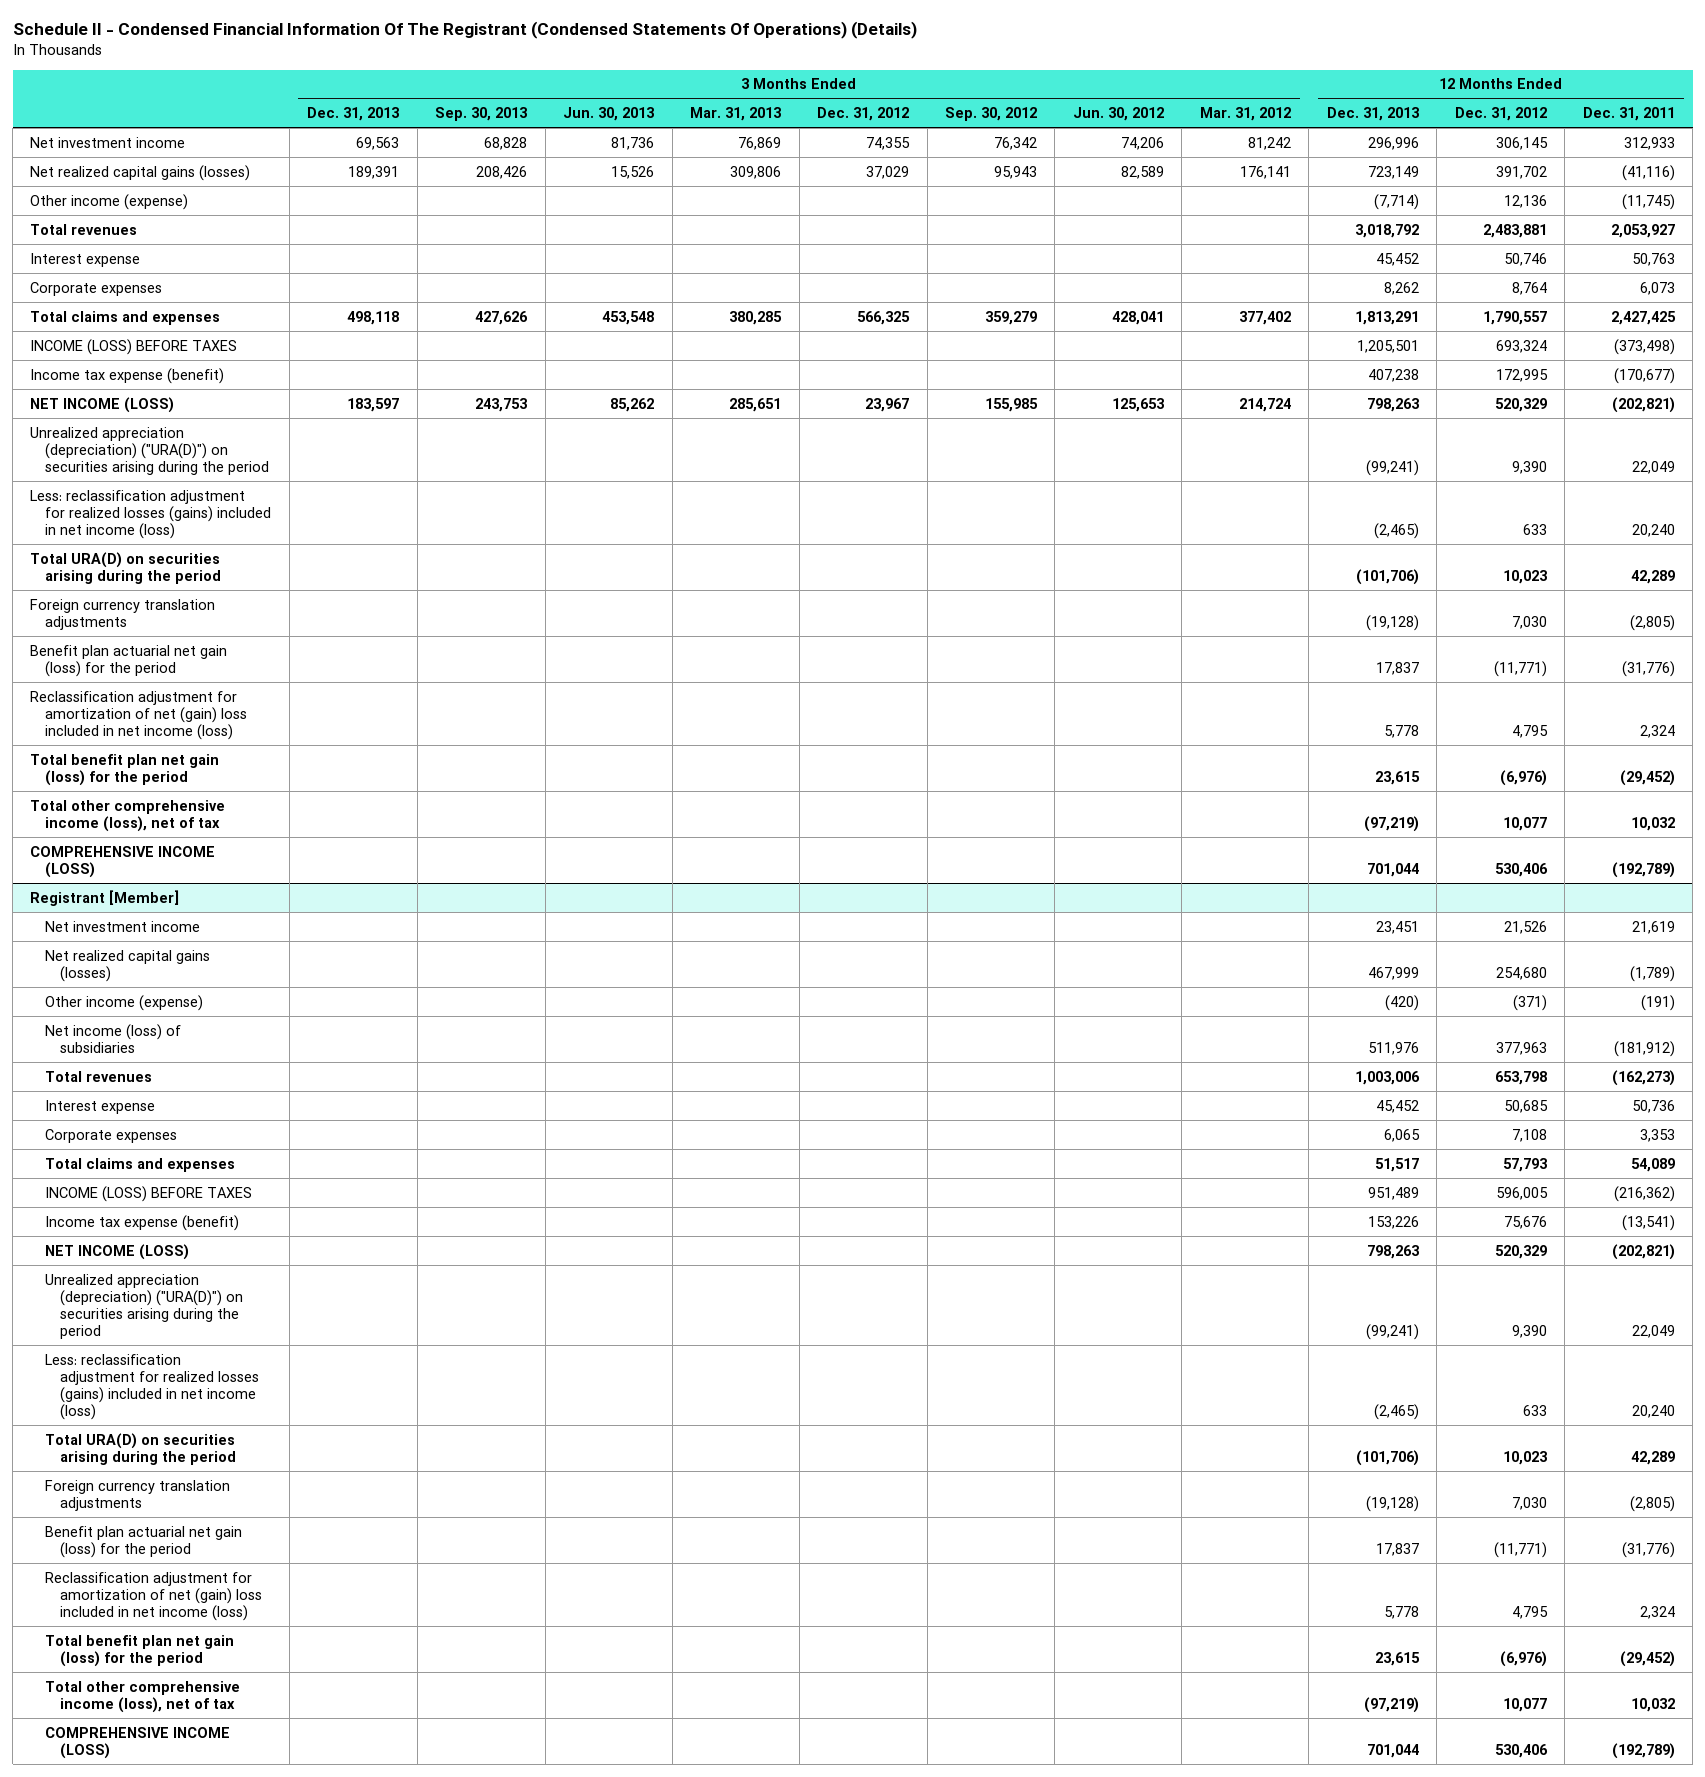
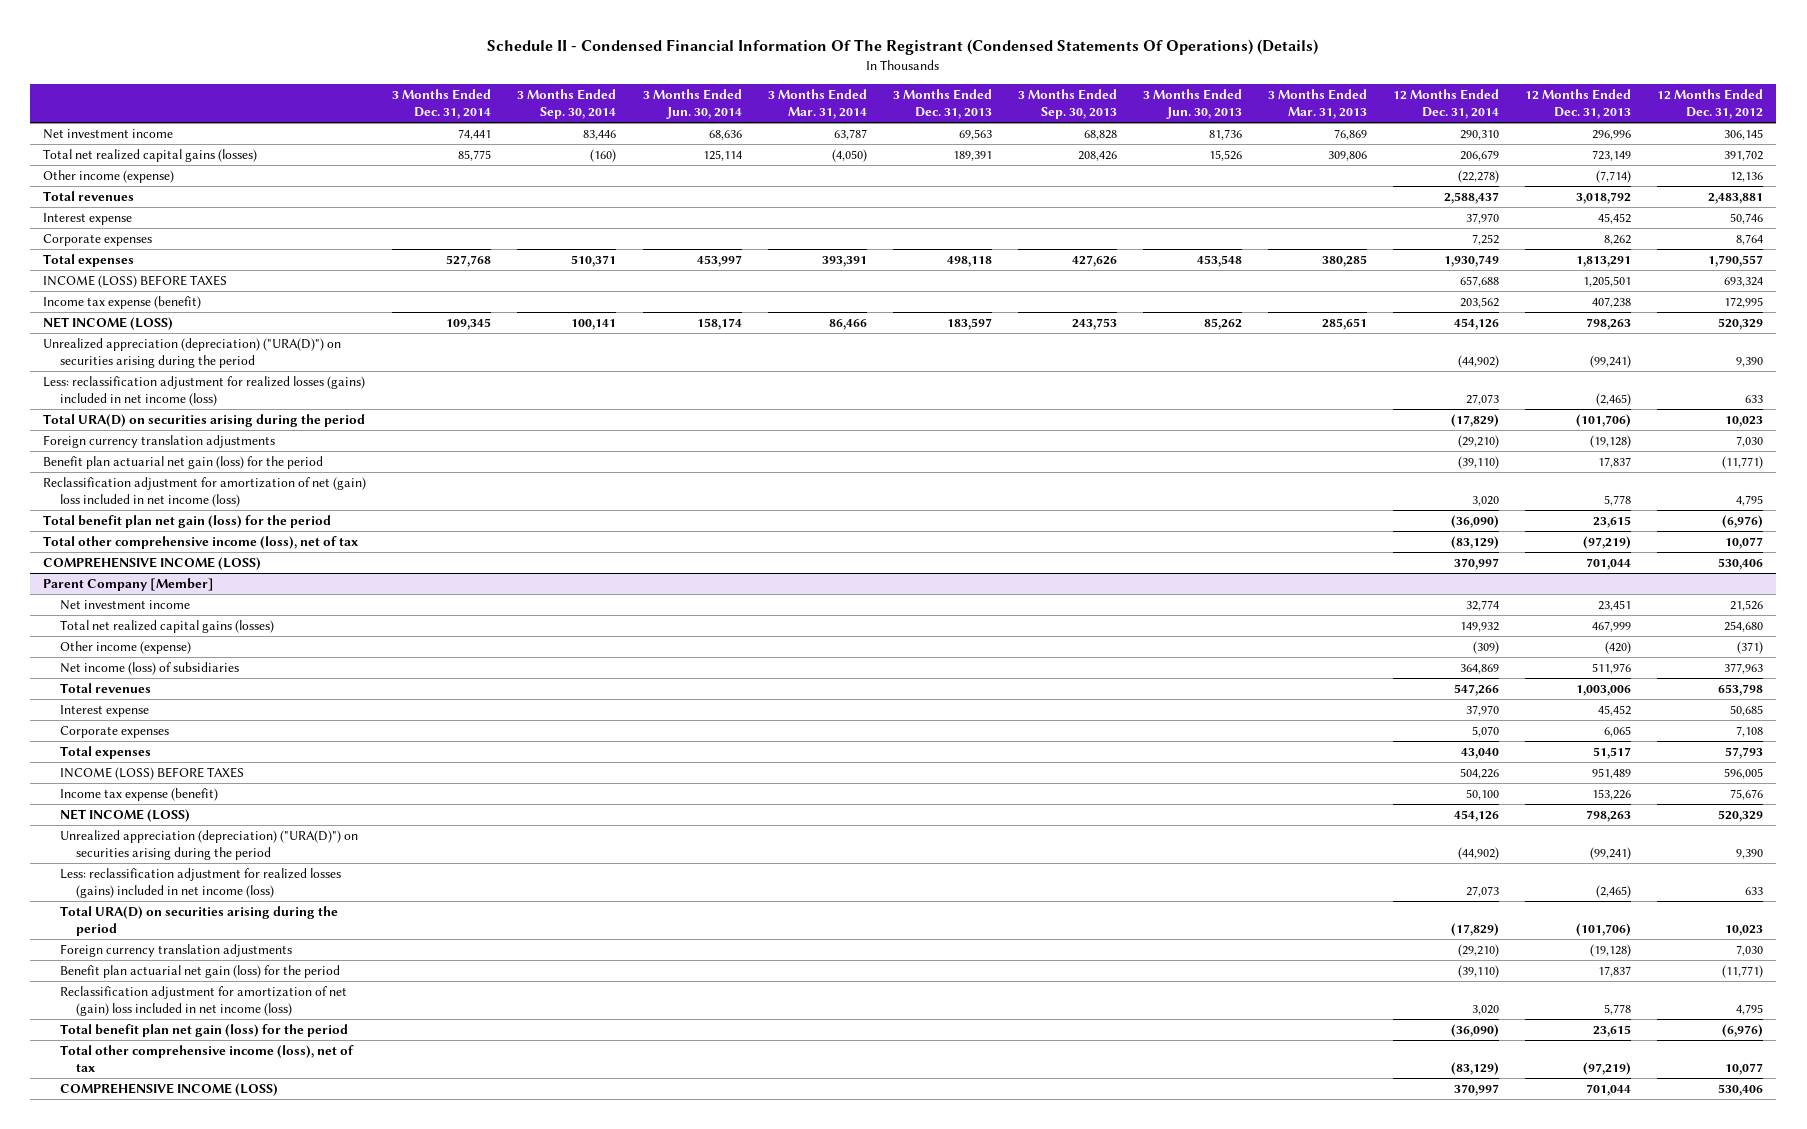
[817,107,910,122] Dec. 31, 2012 -> none
[944,107,1037,122] Sep. 30, 2012 -> none
[1072,107,1164,122] Jun. 30, 2012 -> none
[1199,107,1291,122] Mar. 31, 2012 -> none
[1582,107,1675,122] Dec. 31, 2011 -> none
none -> [392,88,492,119] 3 Months Ended Dec. 31, 2014
none -> [517,88,617,119] 3 Months Ended Sep. 30, 2014
none -> [642,88,742,119] 3 Months Ended Jun. 30, 2014
none -> [767,88,867,119] 3 Months Ended Mar. 31, 2014
none -> [1393,88,1500,119] 12 Months Ended Dec. 31, 2014
[30,164,251,181] Net realized capital gains (losses) -> [43,149,258,163] Total net realized capital gains (losses)
[30,310,221,325] Total claims and expenses -> [43,254,135,268] Total expenses
[30,889,180,906] Registrant [Member] -> none
none -> [43,578,215,592] Parent Company [Member]
[45,949,211,982] Net realized capital gains (losses) -> [59,620,274,634] Total net realized capital gains (losses)
[45,1157,236,1172] Total claims and expenses -> [59,746,151,760] Total expenses

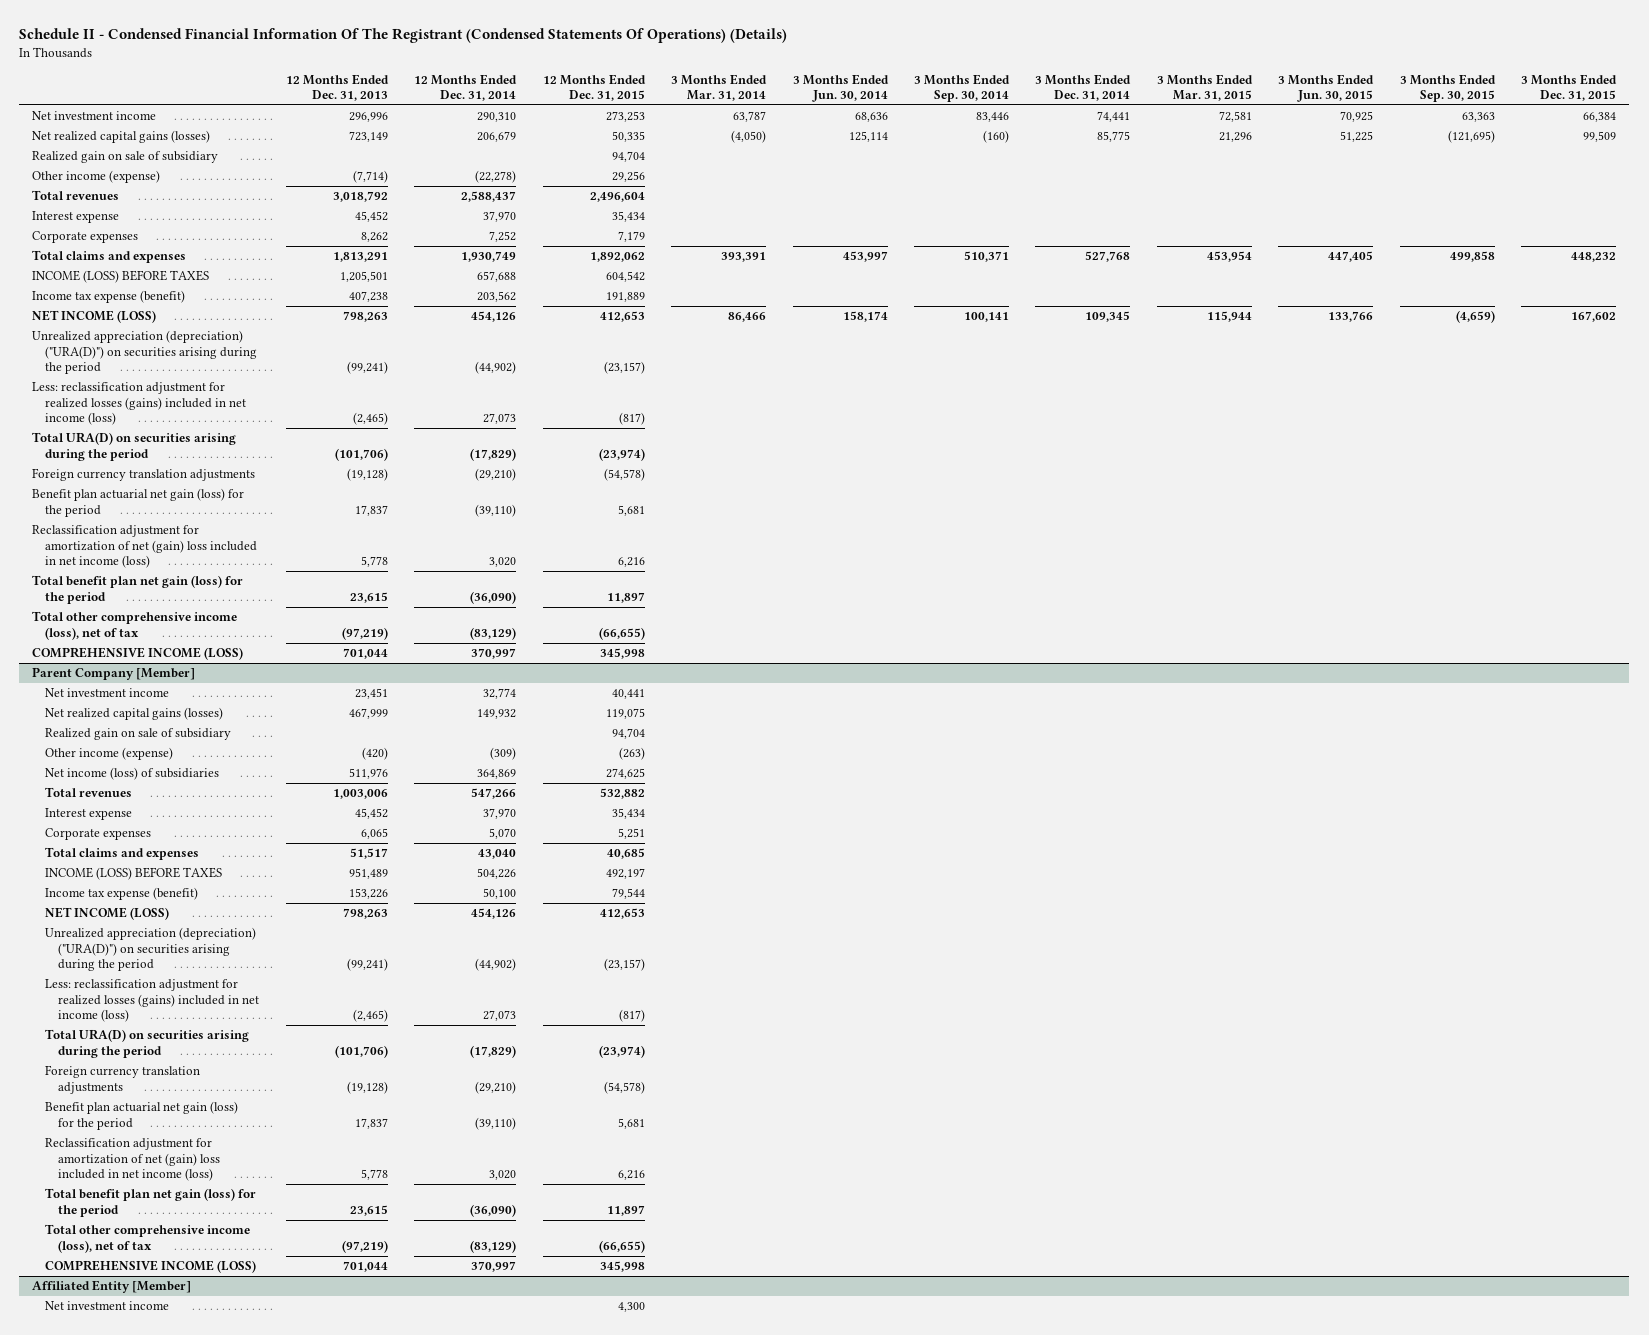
[892,88,992,119] 3 Months Ended Dec. 31, 2013 -> none
[1017,88,1117,119] 3 Months Ended Sep. 30, 2013 -> none
[1142,88,1242,119] 3 Months Ended Jun. 30, 2013 -> none
[1268,88,1368,119] 3 Months Ended Mar. 31, 2013 -> none
[1657,88,1764,119] 12 Months Ended Dec. 31, 2012 -> none
none -> [542,73,646,102] 12 Months Ended Dec. 31, 2015
none -> [1156,73,1253,102] 3 Months Ended Mar. 31, 2015
none -> [1278,73,1375,103] 3 Months Ended Jun. 30, 2015
none -> [1399,73,1496,103] 3 Months Ended Sep. 30, 2015
none -> [1521,73,1618,102] 3 Months Ended Dec. 31, 2015
[43,149,258,163] Total net realized capital gains (losses) -> [32,130,211,144] Net realized capital gains (losses)
none -> [32,151,219,164] Realized gain on sale of subsidiary
[43,254,135,268] Total expenses -> [32,250,187,264] Total claims and expenses
[59,620,274,634] Total net realized capital gains (losses) -> [45,707,224,721] Net realized capital gains (losses)
none -> [45,728,232,741] Realized gain on sale of subsidiary
[59,746,151,760] Total expenses -> [45,847,200,861] Total claims and expenses
none -> [32,1280,192,1294] Affiliated Entity [Member]
none -> [45,1301,170,1311] Net investment income

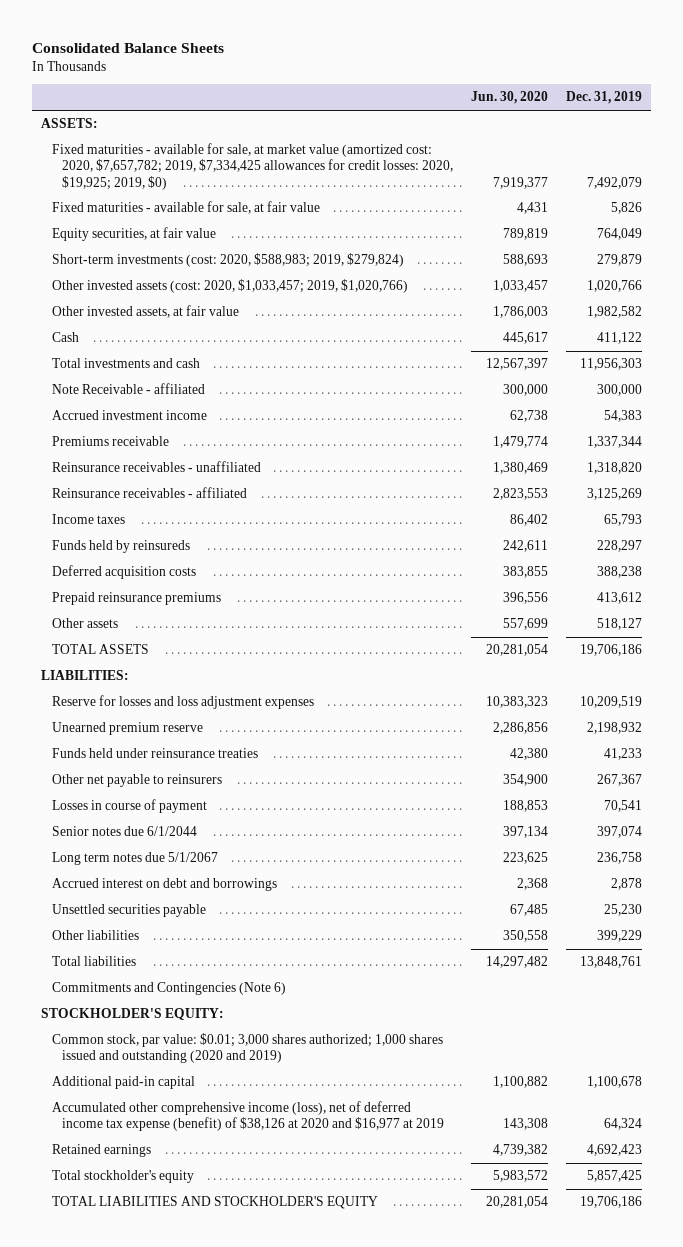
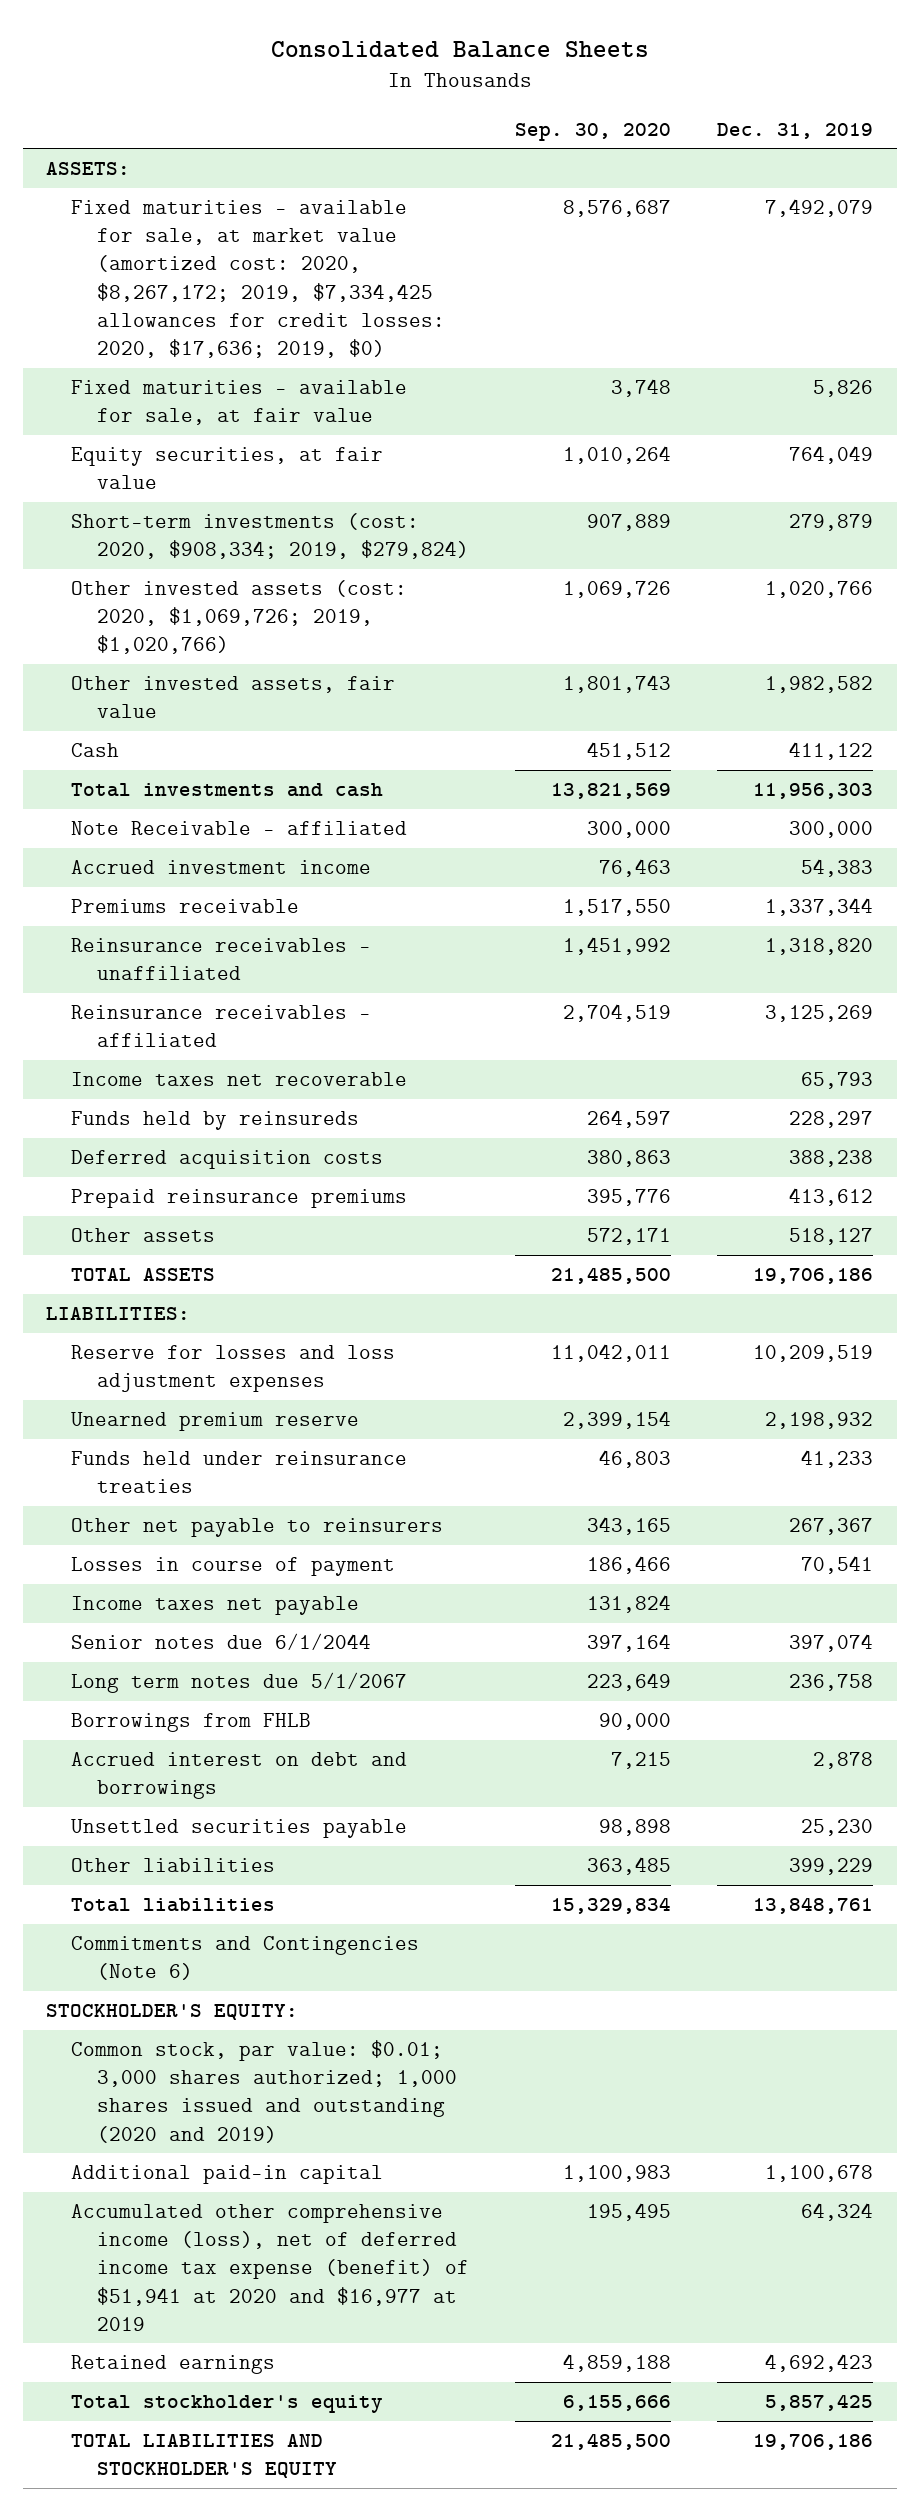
[471,91,549,105] Jun. 30, 2020 -> none
none -> [515,122,672,141] Sep. 30, 2020
[51,143,454,190] Fixed maturities - available for sale, at market value (amortized cost: 2020, $7,657,782; 2019, $7,334,425 allowances for credit losses: 2020, $19,925; 2019, $0) -> [71,200,445,358] Fixed maturities - available for sale, at market value (amortized cost: 2020, $8,267,172; 2019, $7,334,425 allowances for credit losses: 2020, $17,636; 2019, $0)
[51,253,404,268] Short-term investments (cost: 2020, $588,983; 2019, $279,824) -> [71,513,469,560] Short-term investments (cost: 2020, $908,334; 2019, $279,824)
[51,279,408,294] Other invested assets (cost: 2020, $1,033,457; 2019, $1,020,766) -> [71,580,408,655] Other invested assets (cost: 2020, $1,069,726; 2019, $1,020,766)
[51,305,239,319] Other invested assets, at fair value -> [71,676,396,719] Other invested assets, fair value
[51,514,125,525] Income taxes -> [71,1072,408,1087] Income taxes net recoverable
none -> [71,1596,360,1616] Income taxes net payable
none -> [71,1713,312,1733] Borrowings from FHLB
[51,1101,445,1132] Accumulated other comprehensive income (loss), net of deferred income tax expense (benefit) of $38,126 at 2020 and $16,977 at 2019 -> [71,2204,469,2331] Accumulated other comprehensive income (loss), net of deferred income tax expense (benefit) of $51,941 at 2020 and $16,977 at 2019

